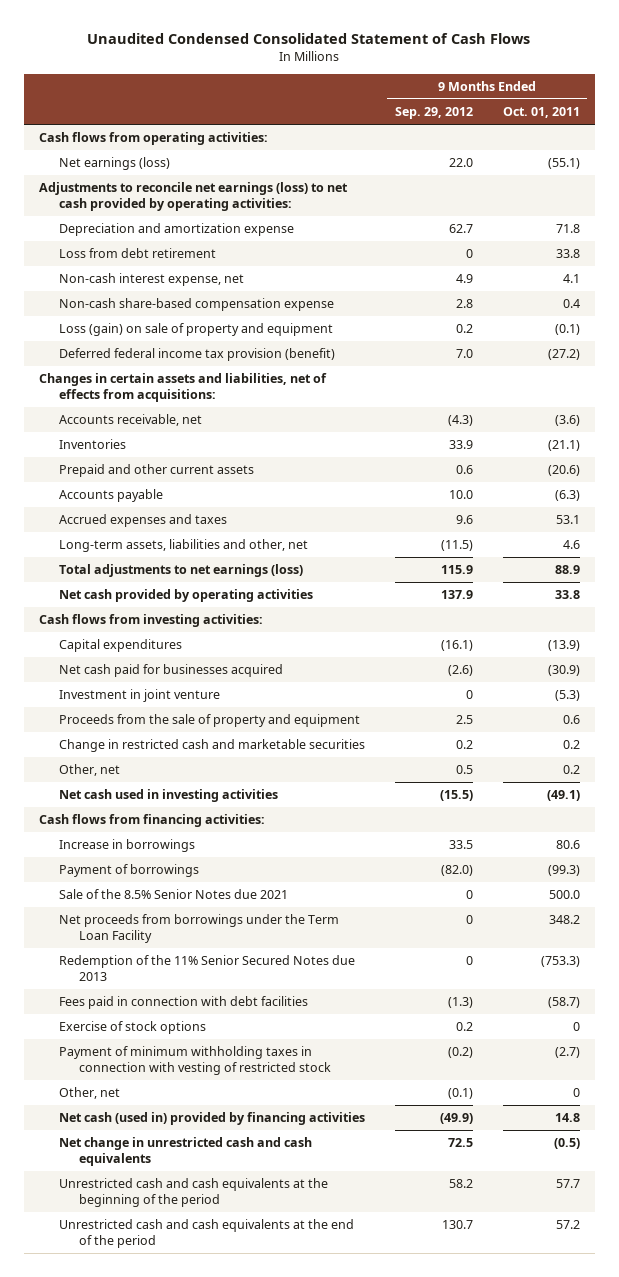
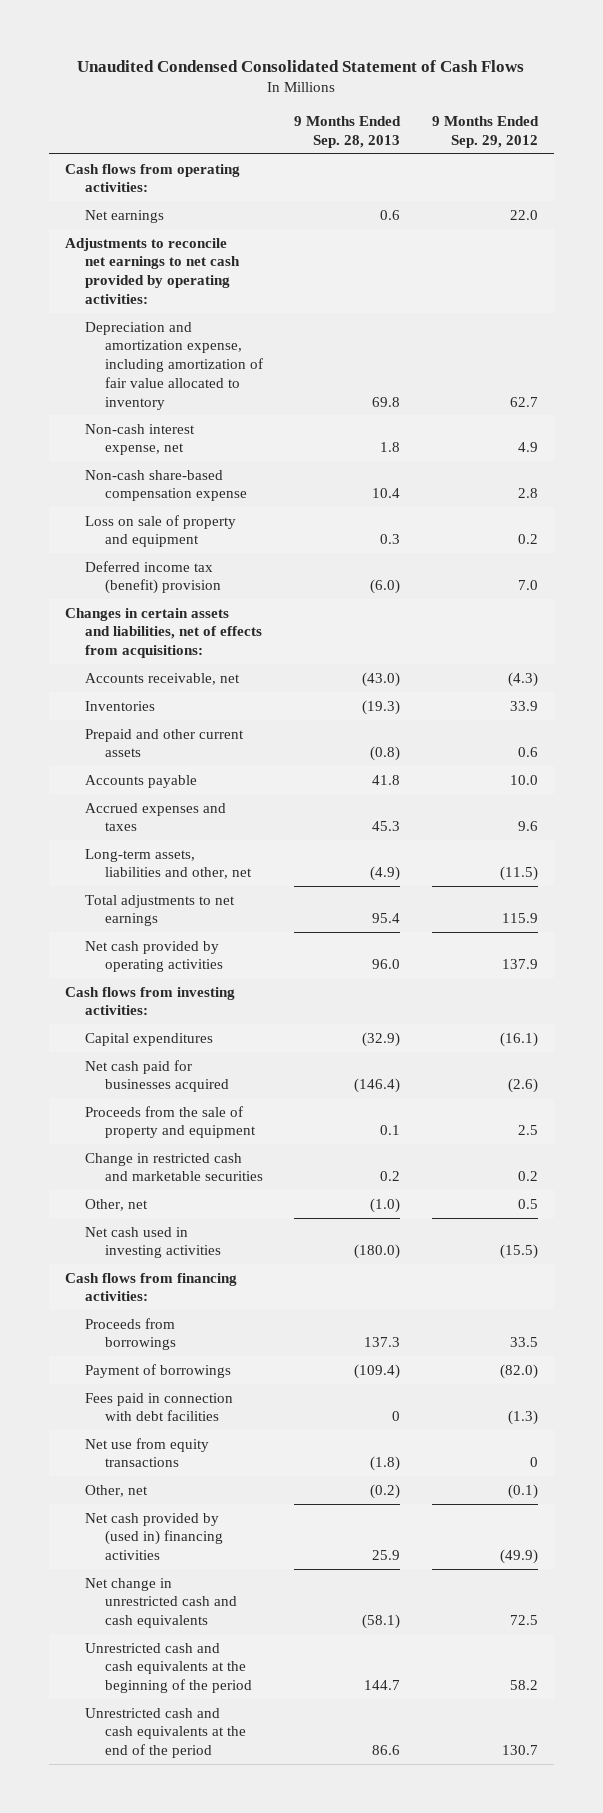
[502,107,580,119] Oct. 01, 2011 -> none
none -> [294,115,402,148] 9 Months Ended Sep. 28, 2013
[59,248,217,259] Loss from debt retirement -> none
[59,157,171,171] Net earnings (loss) -> [84,209,164,223] Net earnings
[39,182,349,211] Adjustments to reconcile net earnings (loss) to net cash provided by operating activities: -> [64,237,240,304] Adjustments to reconcile net earnings to net cash provided by operating activities:
[59,223,295,237] Depreciation and amortization expense -> [84,321,263,410] Depreciation and amortization expense, including amortization of fair value allocated to inventory
[59,323,334,337] Loss (gain) on sale of property and equipment -> [84,514,236,548] Loss on sale of property and equipment
[59,348,336,362] Deferred federal income tax provision (benefit) -> [84,560,221,595] Deferred income tax (benefit) provision
[59,564,304,578] Total adjustments to net earnings (loss) -> [84,894,235,927] Total adjustments to net earnings
[59,689,221,703] Investment in joint venture -> none
[59,839,196,853] Increase in borrowings -> [84,1317,176,1351] Proceeds from borrowings
[59,889,289,900] Sale of the 8.5% Senior Notes due 2021 -> none
[59,914,340,943] Net proceeds from borrowings under the Term Loan Facility -> none
[59,955,356,981] Redemption of the 11% Senior Secured Notes due 2013 -> none
[59,1021,207,1035] Exercise of stock options -> none
[59,1046,331,1075] Payment of minimum withholding taxes in connection with vesting of restricted stock -> none
none -> [84,1437,209,1468] Net use from equity transactions
[59,1112,366,1126] Net cash (used in) provided by financing activities -> [84,1512,223,1561] Net cash provided by (used in) financing activities

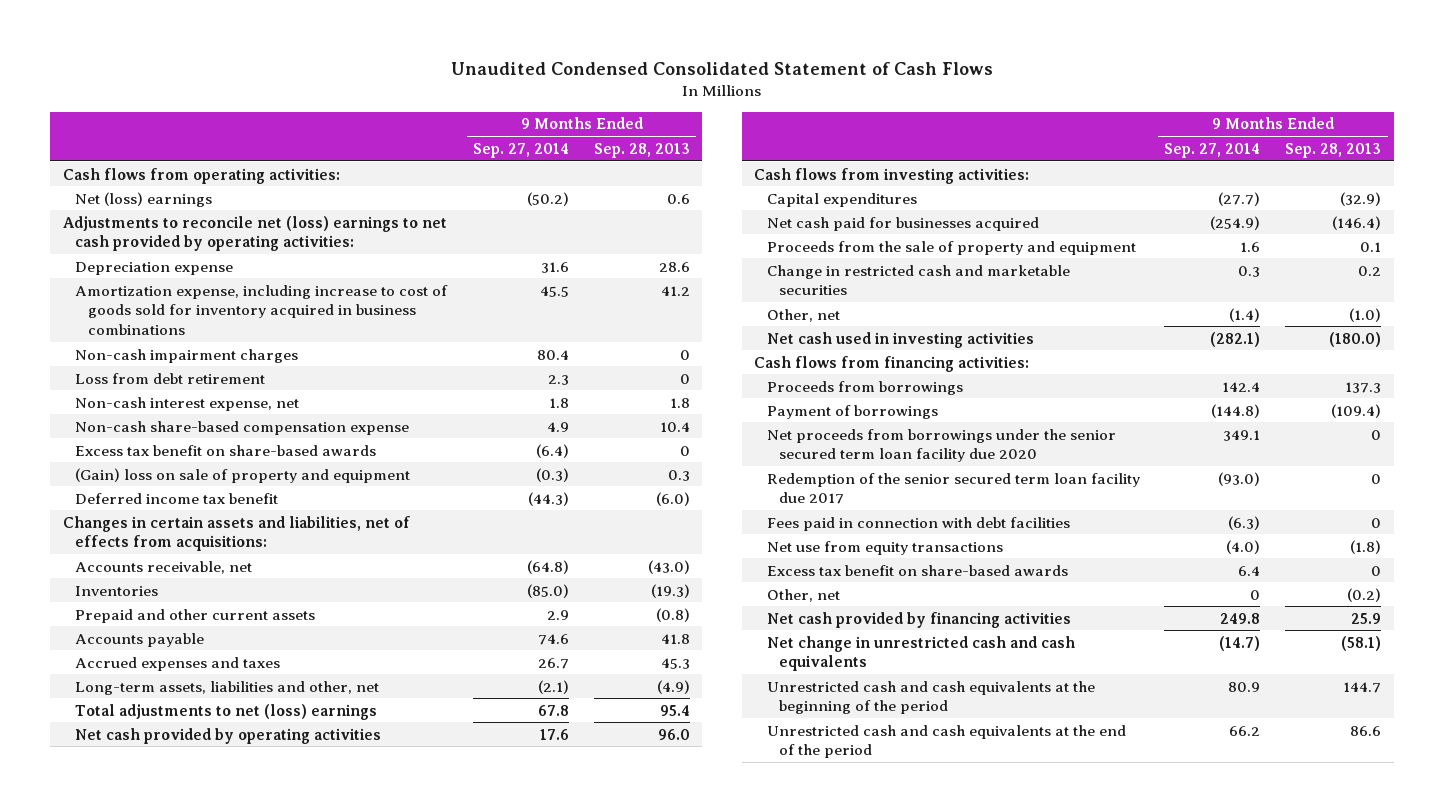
[432,115,540,148] 9 Months Ended Sep. 29, 2012 -> none
none -> [473,142,570,158] Sep. 27, 2014
[84,321,263,410] Depreciation and amortization expense, including amortization of fair value allocated to inventory -> none
[84,209,164,223] Net earnings -> [75,191,213,207] Net (loss) earnings
[64,237,240,304] Adjustments to reconcile net earnings to net cash provided by operating activities: -> [62,215,447,252] Adjustments to reconcile net (loss) earnings to net cash provided by operating activities:
none -> [75,261,234,275] Depreciation expense
none -> [75,284,449,336] Amortization expense, including increase to cost of goods sold for inventory acquired in business combinations
none -> [75,348,299,363] Non-cash impairment charges
none -> [75,372,266,384] Loss from debt retirement
none -> [75,444,377,456] Excess tax benefit on share-based awards
[84,514,236,548] Loss on sale of property and equipment -> [75,467,411,483] (Gain) loss on sale of property and equipment
[84,560,221,595] Deferred income tax (benefit) provision -> [75,492,279,504] Deferred income tax benefit
[84,894,235,927] Total adjustments to net earnings -> [75,703,378,720] Total adjustments to net (loss) earnings
none -> [766,428,1116,463] Net proceeds from borrowings under the senior secured term loan facility due 2020
none -> [766,472,1140,505] Redemption of the senior secured term loan facility due 2017
none -> [766,564,1068,576] Excess tax benefit on share-based awards
[84,1512,223,1561] Net cash provided by (used in) financing activities -> [766,611,1071,628] Net cash provided by financing activities

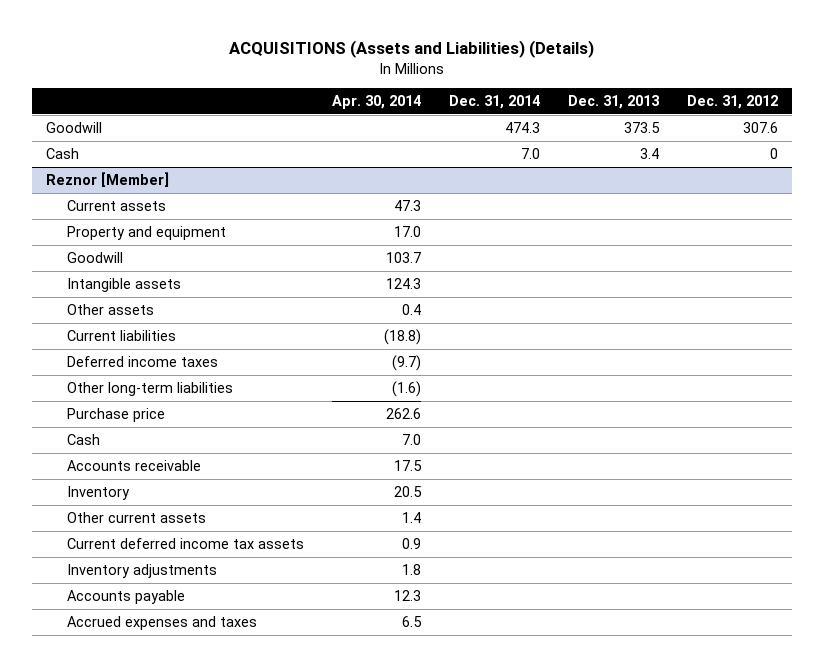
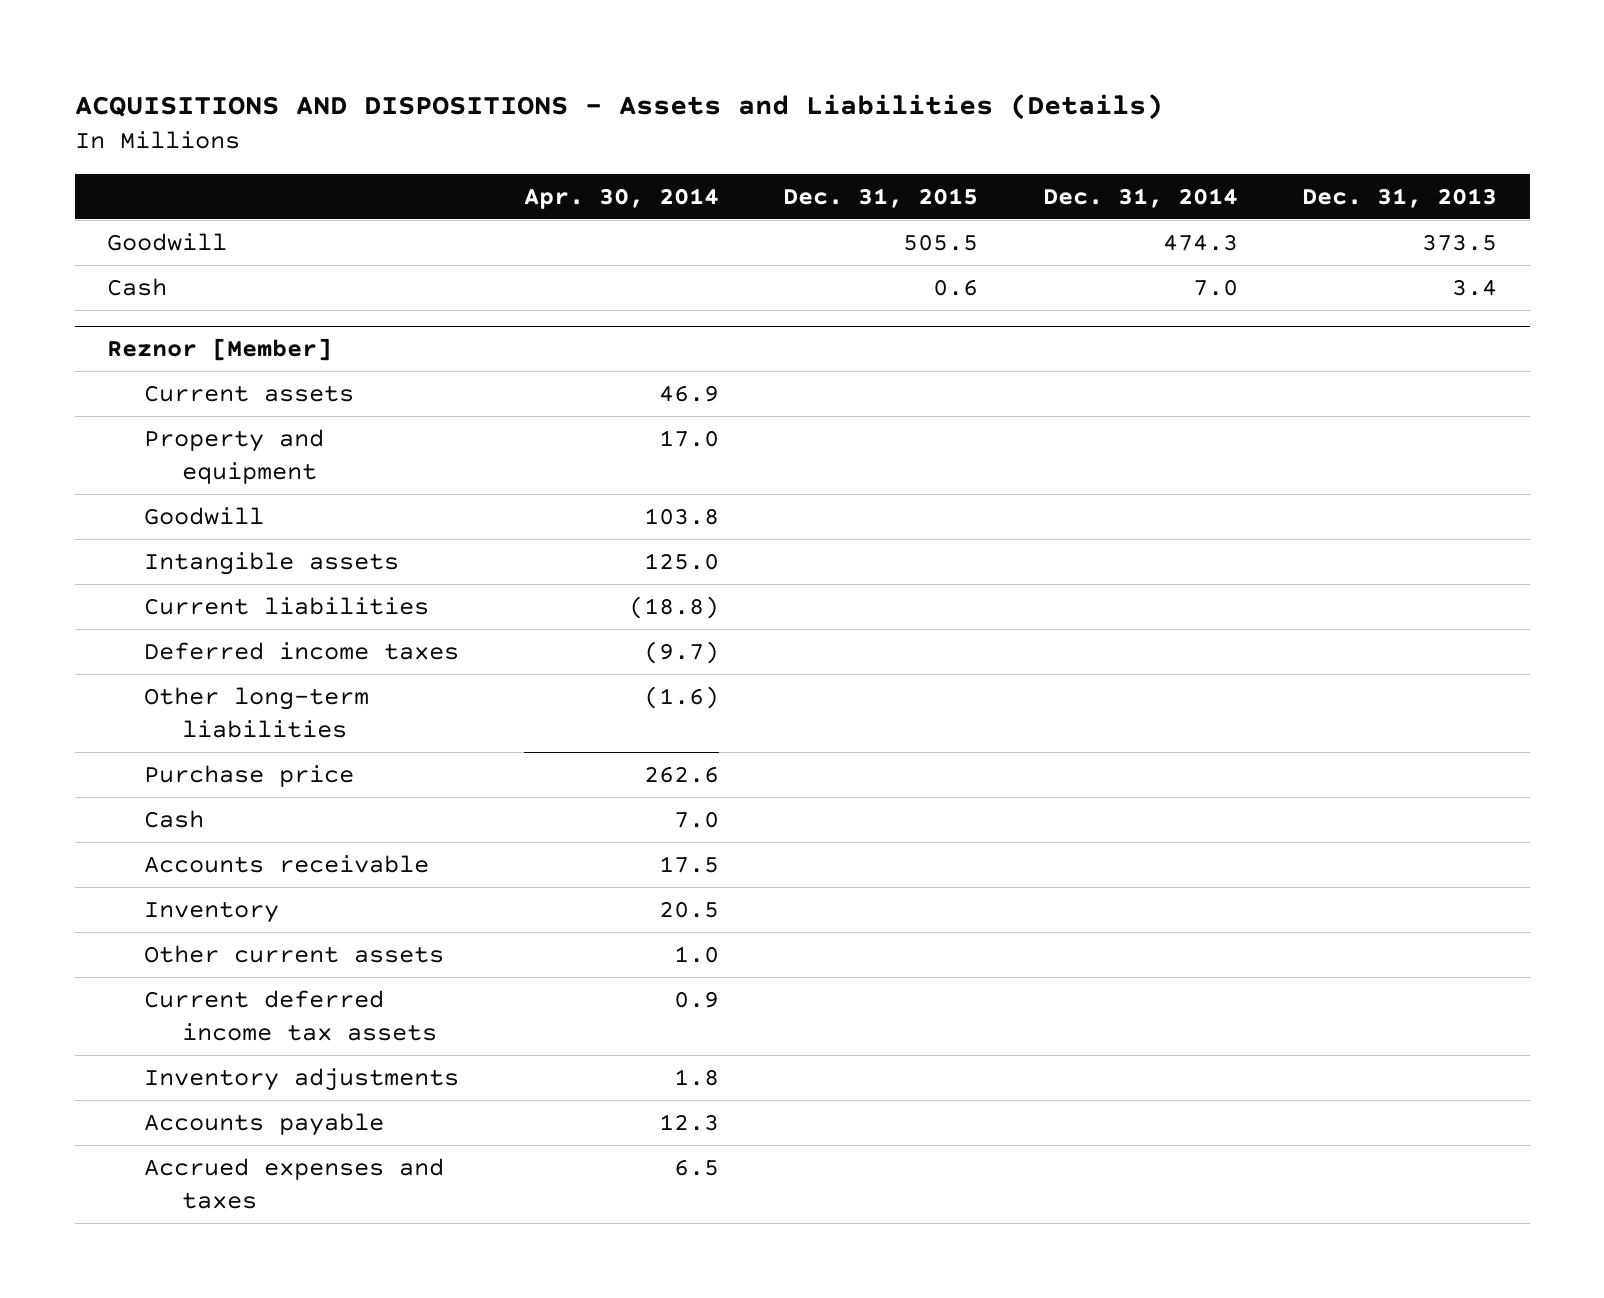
[229,40,595,59] ACQUISITIONS (Assets and Liabilities) (Details) -> [74,93,1163,120] ACQUISITIONS AND DISPOSITIONS - Assets and Liabilities (Details)
[687,95,779,110] Dec. 31, 2012 -> none
none -> [783,187,979,208] Dec. 31, 2015
[393,199,421,211] 47.3 -> [658,385,719,403] 46.9
[66,303,154,315] Other assets -> none
[385,251,421,263] 103.7 -> [643,508,719,526] 103.8
[385,277,421,289] 124.3 -> [643,553,719,571] 125.0
[401,511,421,523] 1.4 -> [673,946,719,964] 1.0

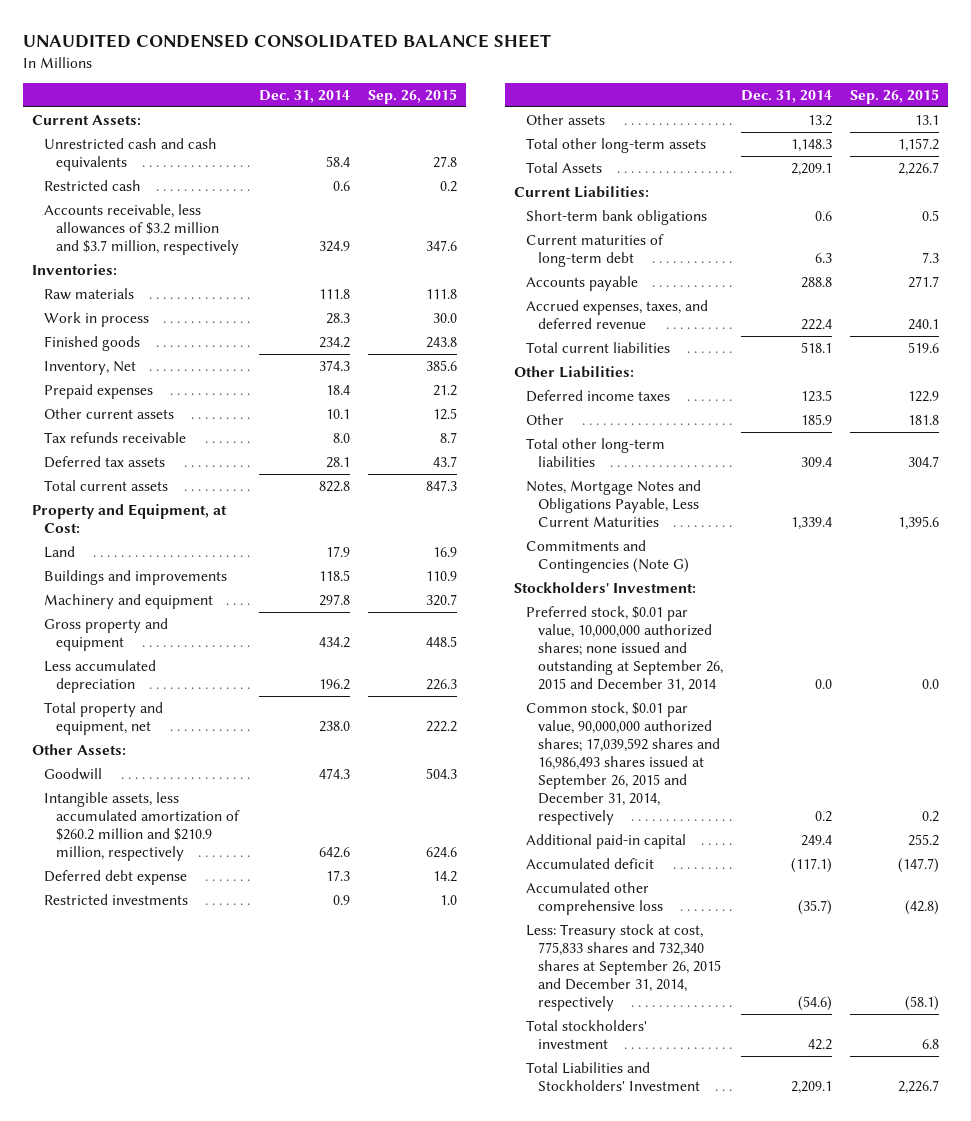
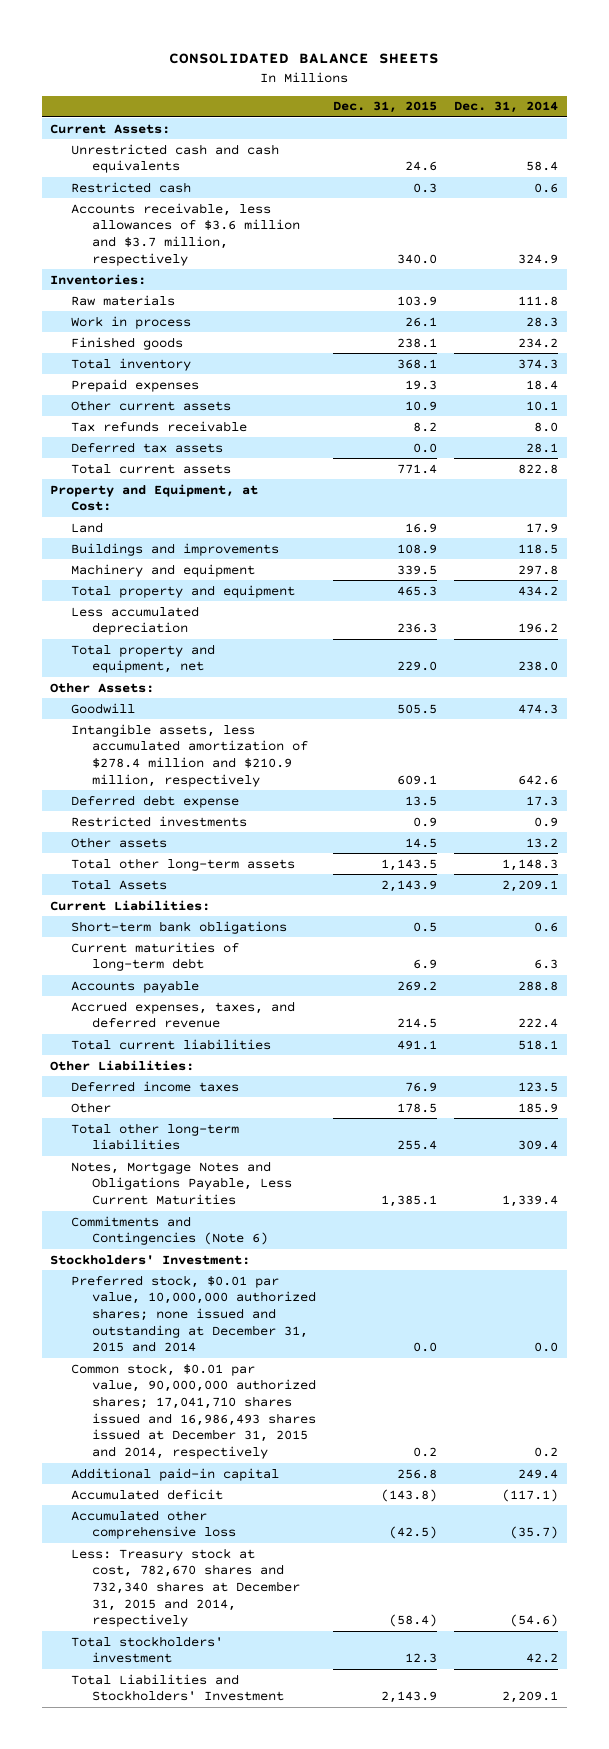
[22,33,551,48] UNAUDITED CONDENSED CONSOLIDATED BALANCE SHEET -> [169,53,440,65] CONSOLIDATED BALANCE SHEETS
[367,89,457,105] Sep. 26, 2015 -> none
none -> [333,101,438,114] Dec. 31, 2015
[44,203,240,255] Accounts receivable, less allowances of $3.2 million and $3.7 million, respectively -> [71,202,301,266] Accounts receivable, less allowances of $3.6 million and $3.7 million, respectively
[44,360,137,375] Inventory, Net -> [71,357,192,371] Total inventory
[44,617,169,651] Gross property and equipment -> [71,584,296,598] Total property and equipment
[44,791,241,862] Intangible assets, less accumulated amortization of $260.2 million and $210.9 million, respectively -> [71,723,309,787] Intangible assets, less accumulated amortization of $278.4 million and $210.9 million, respectively
[525,539,690,573] Commitments and Contingencies (Note G) -> [71,1215,269,1246] Commitments and Contingencies (Note 6)
[525,605,724,693] Preferred stock, $0.01 par value, 10,000,000 authorized shares; none issued and outstanding at September 26, 2015 and December 31, 2014 -> [71,1274,317,1353] Preferred stock, $0.01 par value, 10,000,000 authorized shares; none issued and outstanding at December 31, 2015 and 2014
[525,701,721,826] Common stock, $0.01 par value, 90,000,000 authorized shares; 17,039,592 shares and 16,986,493 shares issued at September 26, 2015 and December 31, 2014, respectively -> [71,1362,317,1460] Common stock, $0.01 par value, 90,000,000 authorized shares; 17,041,710 shares issued and 16,986,493 shares issued at December 31, 2015 and 2014, respectively
[525,923,722,1012] Less: Treasury stock at cost, 775,833 shares and 732,340 shares at September 26, 2015 and December 31, 2014, respectively -> [71,1547,301,1628] Less: Treasury stock at cost, 782,670 shares and 732,340 shares at December 31, 2015 and 2014, respectively

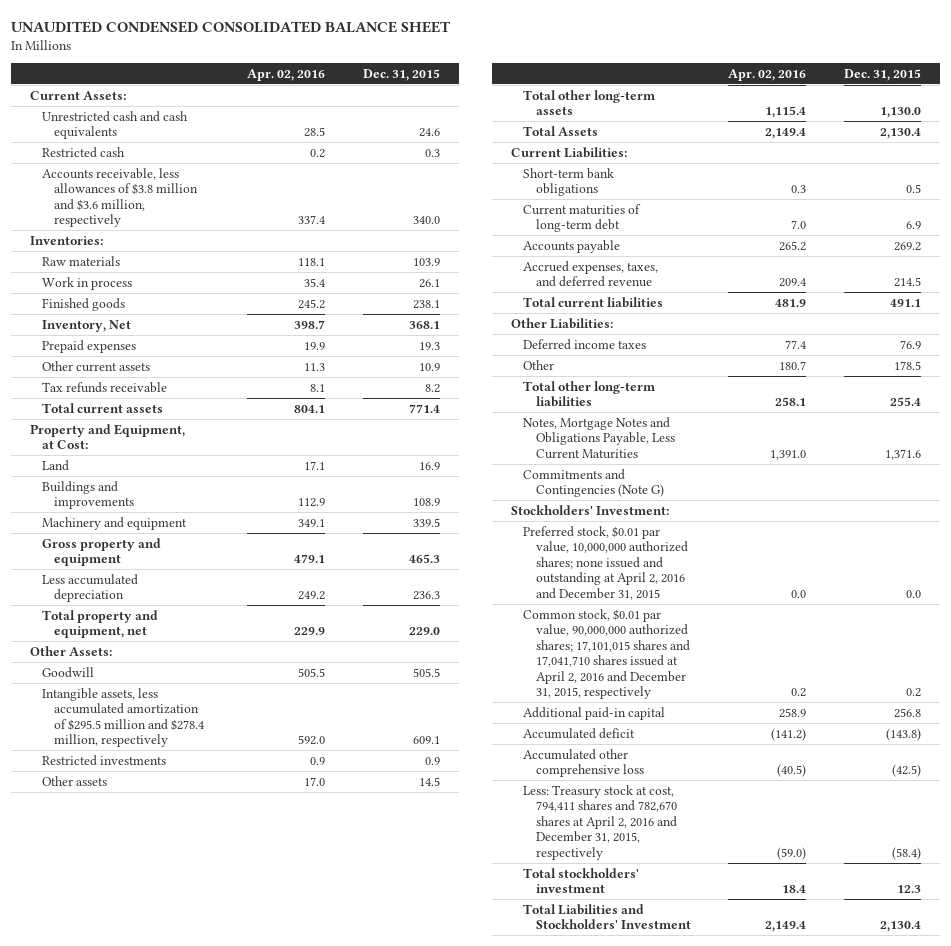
[169,53,440,65] CONSOLIDATED BALANCE SHEETS -> [11,20,451,33] UNAUDITED CONDENSED CONSOLIDATED BALANCE SHEET
[454,101,559,114] Dec. 31, 2014 -> none
none -> [247,68,326,81] Apr. 02, 2016
[71,202,301,266] Accounts receivable, less allowances of $3.6 million and $3.7 million, respectively -> [42,167,199,228] Accounts receivable, less allowances of $3.8 million and $3.6 million, respectively
[71,357,192,371] Total inventory -> [42,319,132,332] Inventory, Net
[71,441,224,453] Deferred tax assets -> none
[71,584,296,598] Total property and equipment -> [42,537,162,567] Gross property and equipment
[71,794,240,808] Deferred debt expense -> none
[71,723,309,787] Intangible assets, less accumulated amortization of $278.4 million and $210.9 million, respectively -> [42,687,205,748] Intangible assets, less accumulated amortization of $295.5 million and $278.4 million, respectively
[381,858,438,871] 1,143.5 -> [880,107,922,119] 1,130.0
[381,879,438,892] 2,143.9 -> [880,127,922,139] 2,130.4
[381,1195,438,1208] 1,385.1 -> [885,448,922,460] 1,371.6
[71,1215,269,1246] Commitments and Contingencies (Note 6) -> [523,468,664,498] Commitments and Contingencies (Note G)
[71,1274,317,1353] Preferred stock, $0.01 par value, 10,000,000 authorized shares; none issued and outstanding at December 31, 2015 and 2014 -> [523,525,688,600] Preferred stock, $0.01 par value, 10,000,000 authorized shares; none issued and outstanding at April 2, 2016 and December 31, 2015
[71,1362,317,1460] Common stock, $0.01 par value, 90,000,000 authorized shares; 17,041,710 shares issued and 16,986,493 shares issued at December 31, 2015 and 2014, respectively -> [523,608,690,700] Common stock, $0.01 par value, 90,000,000 authorized shares; 17,101,015 shares and 17,041,710 shares issued at April 2, 2016 and December 31, 2015, respectively
[71,1547,301,1628] Less: Treasury stock at cost, 782,670 shares and 732,340 shares at December 31, 2015 and 2014, respectively -> [523,784,677,860] Less: Treasury stock at cost, 794,411 shares and 782,670 shares at April 2, 2016 and December 31, 2015, respectively
[381,1691,438,1704] 2,143.9 -> [880,921,922,933] 2,130.4

